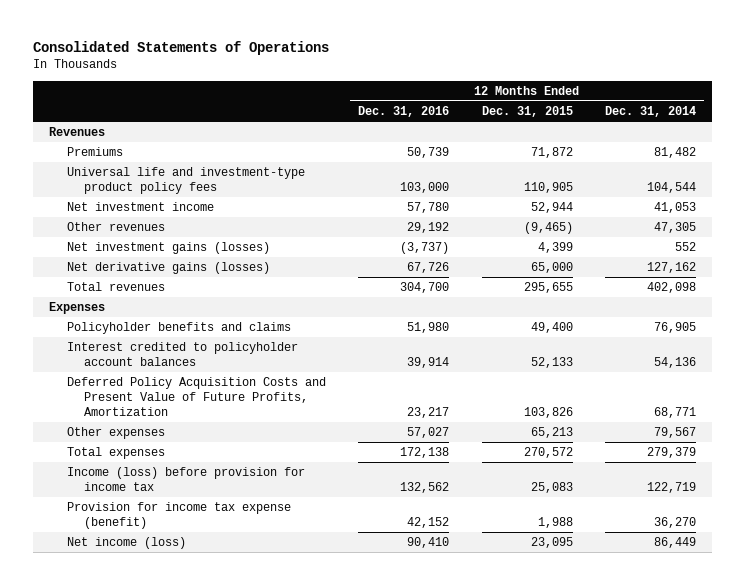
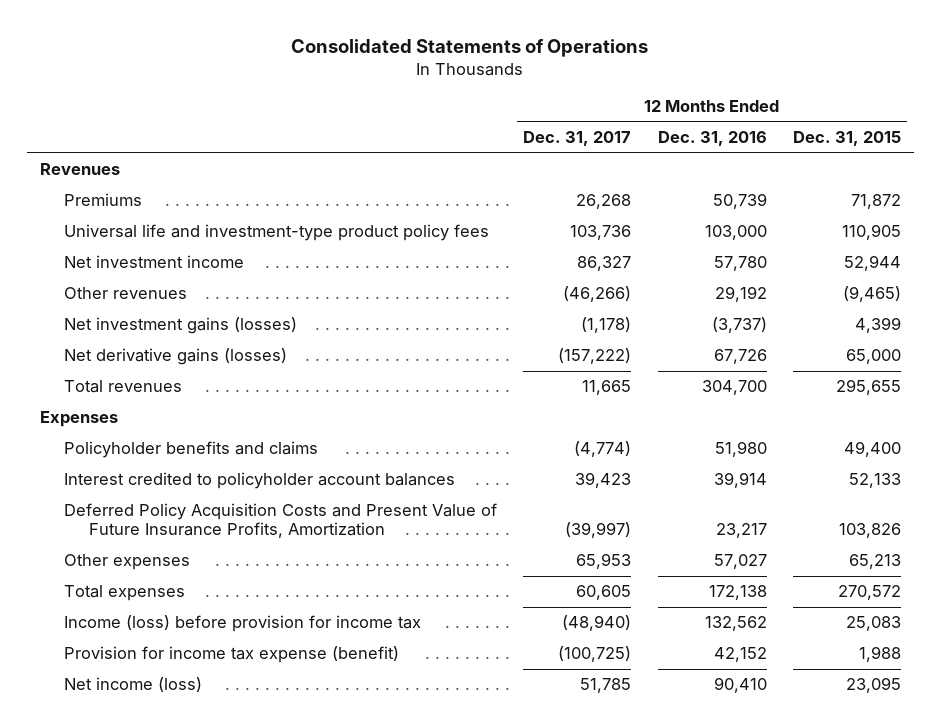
[605,106,697,118] Dec. 31, 2014 -> none
none -> [523,131,632,147] Dec. 31, 2017
[66,377,326,417] Deferred Policy Acquisition Costs and Present Value of Future Profits, Amortization -> [64,503,498,539] Deferred Policy Acquisition Costs and Present Value of Future Insurance Profits, Amortization

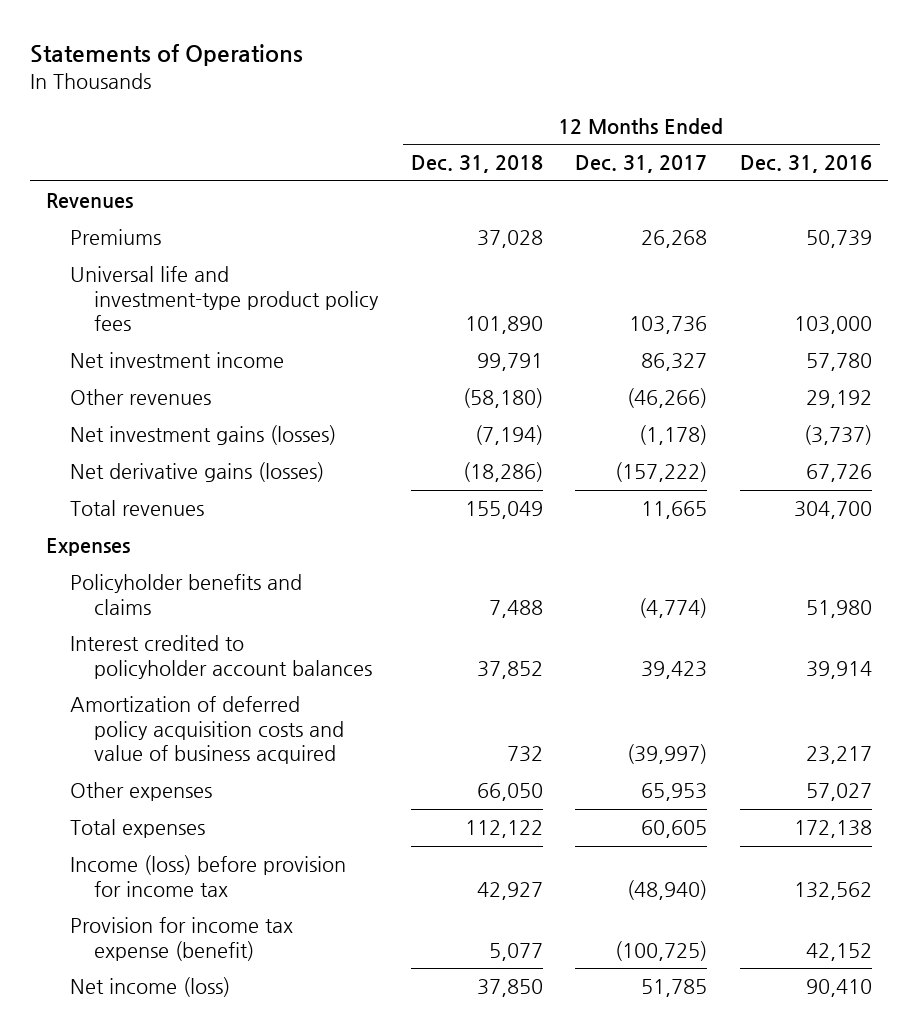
[291,38,649,57] Consolidated Statements of Operations -> [30,43,304,66] Statements of Operations
[792,131,901,147] Dec. 31, 2015 -> none
none -> [410,155,543,174] Dec. 31, 2018
[64,503,498,539] Deferred Policy Acquisition Costs and Present Value of Future Insurance Profits, Amortization -> [70,696,345,765] Amortization of deferred policy acquisition costs and value of business acquired

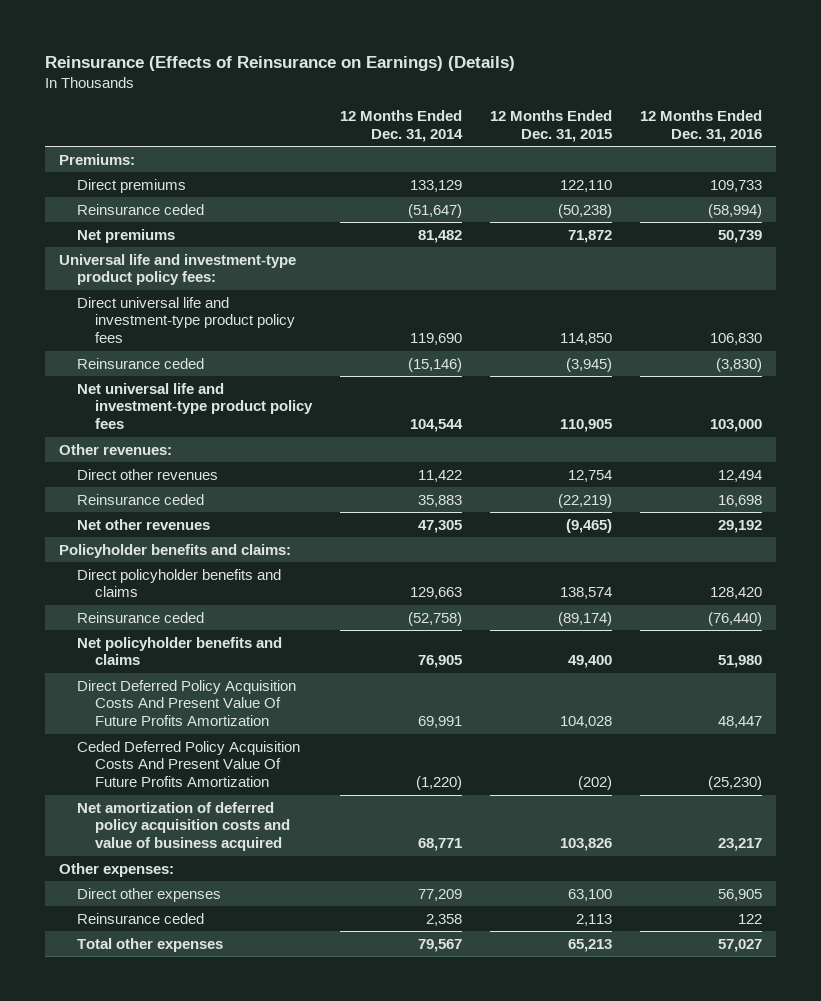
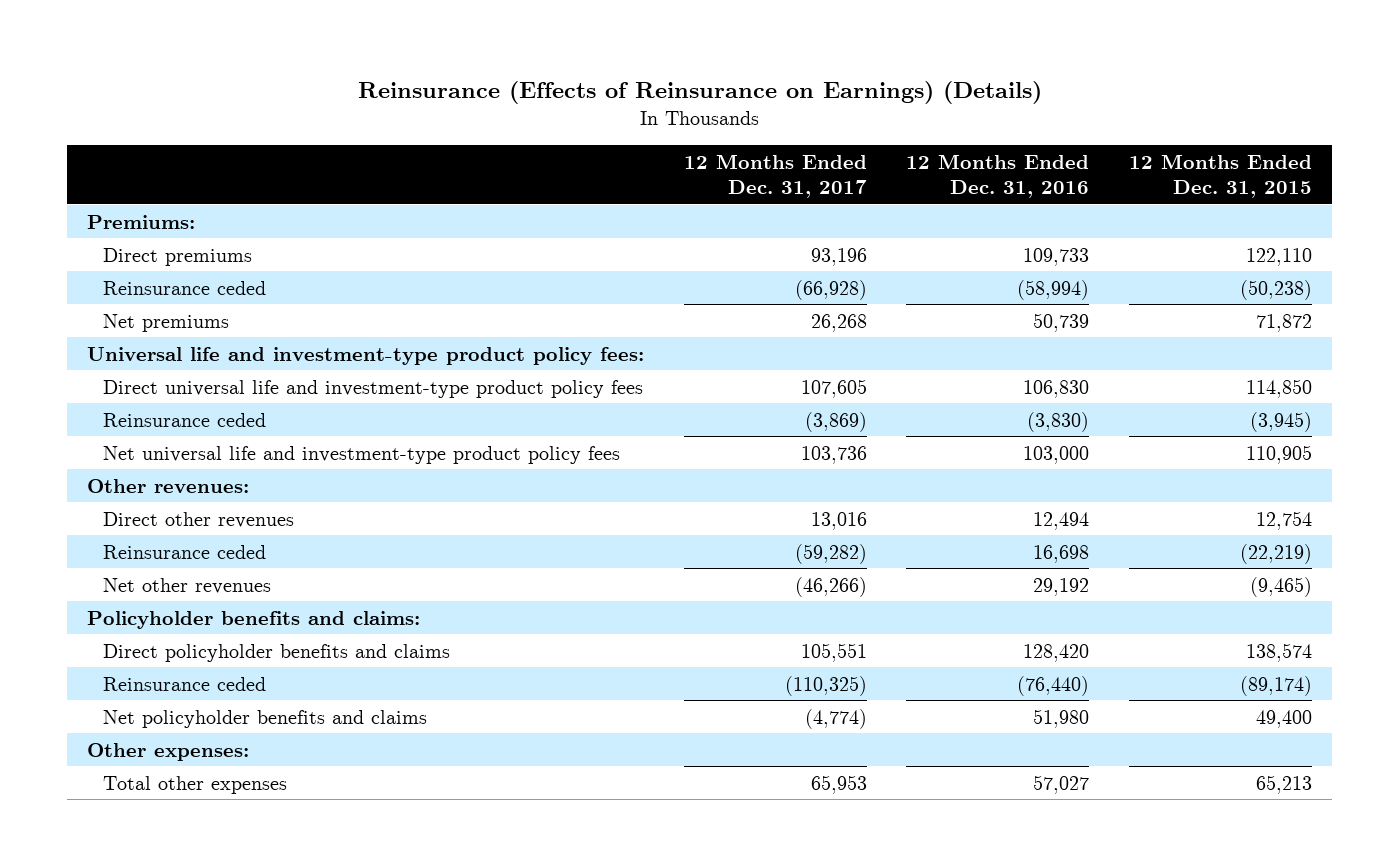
[340,109,464,142] 12 Months Ended Dec. 31, 2014 -> none
none -> [683,153,867,198] 12 Months Ended Dec. 31, 2017
[77,679,297,727] Direct Deferred Policy Acquisition Costs And Present Value Of Future Profits Amortization -> none
[77,740,301,788] Ceded Deferred Policy Acquisition Costs And Present Value Of Future Profits Amortization -> none
[77,801,291,852] Net amortization of deferred policy acquisition costs and value of business acquired -> none
[77,887,222,902] Direct other expenses -> none
[77,912,205,924] Reinsurance ceded -> none

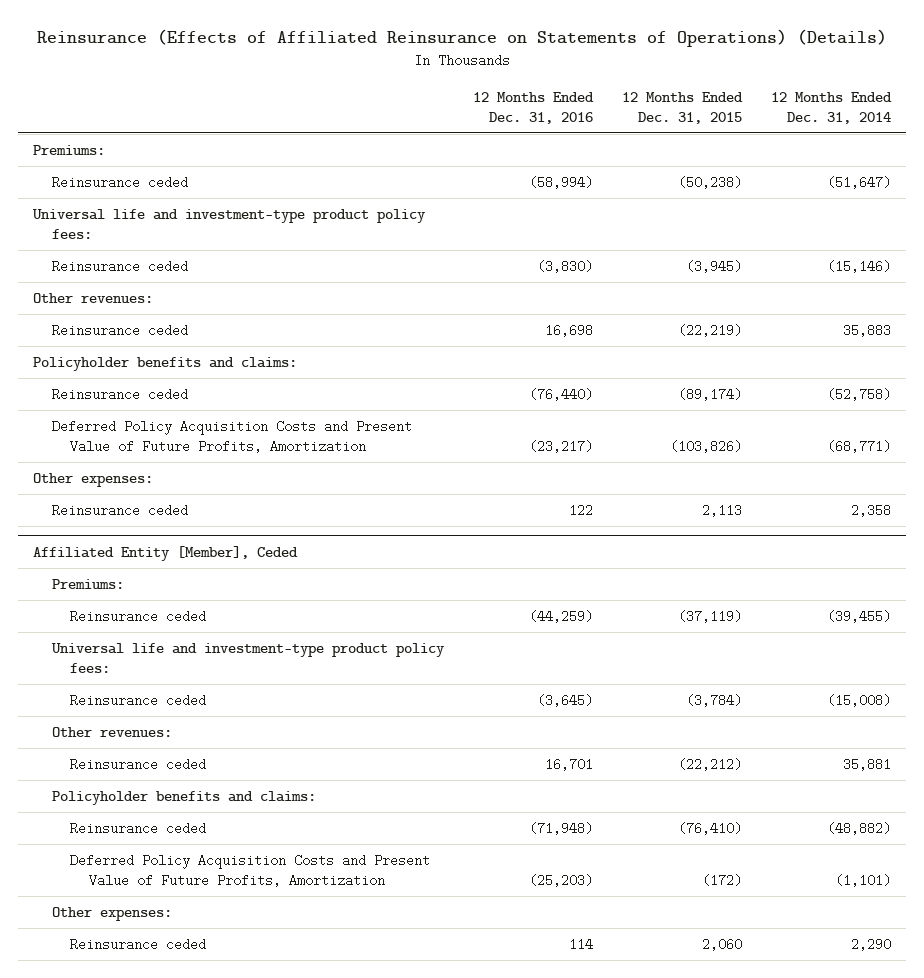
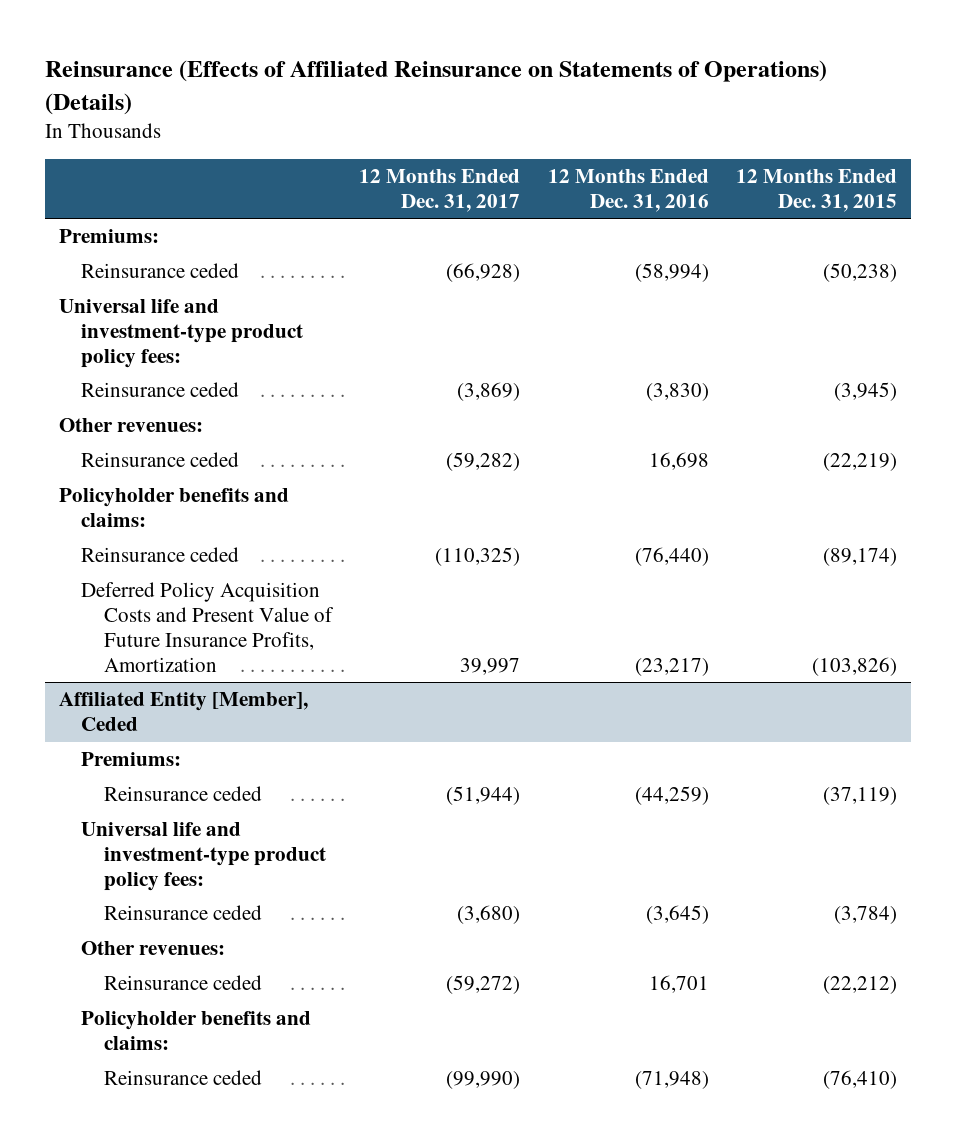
[771,92,893,124] 12 Months Ended Dec. 31, 2014 -> none
none -> [359,168,521,212] 12 Months Ended Dec. 31, 2017
[32,473,153,488] Other expenses: -> none
[51,504,188,518] Reinsurance ceded -> none
[51,420,412,453] Deferred Policy Acquisition Costs and Present Value of Future Profits, Amortization -> [81,582,334,672] Deferred Policy Acquisition Costs and Present Value of Future Insurance Profits, Amortization
[70,854,431,887] Deferred Policy Acquisition Costs and Present Value of Future Profits, Amortization -> none
[51,907,172,922] Other expenses: -> none
[70,938,207,952] Reinsurance ceded -> none

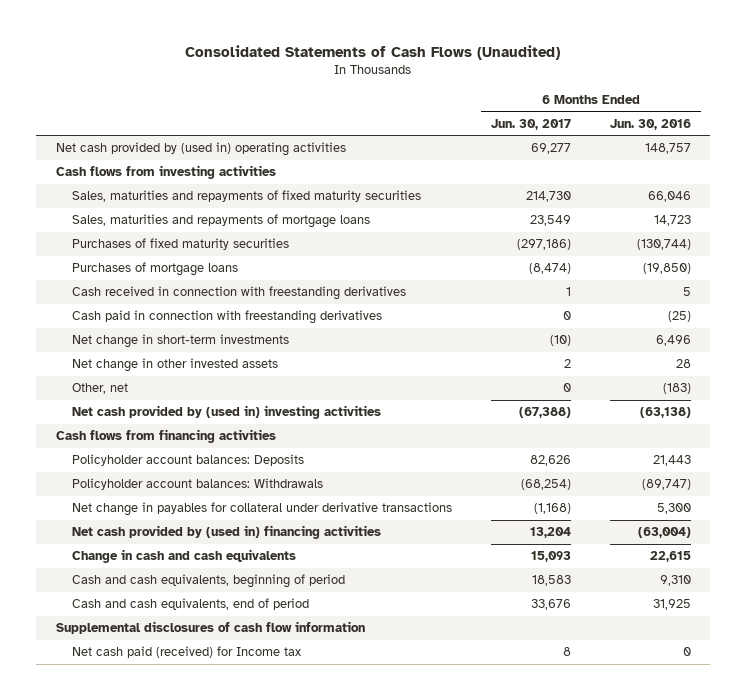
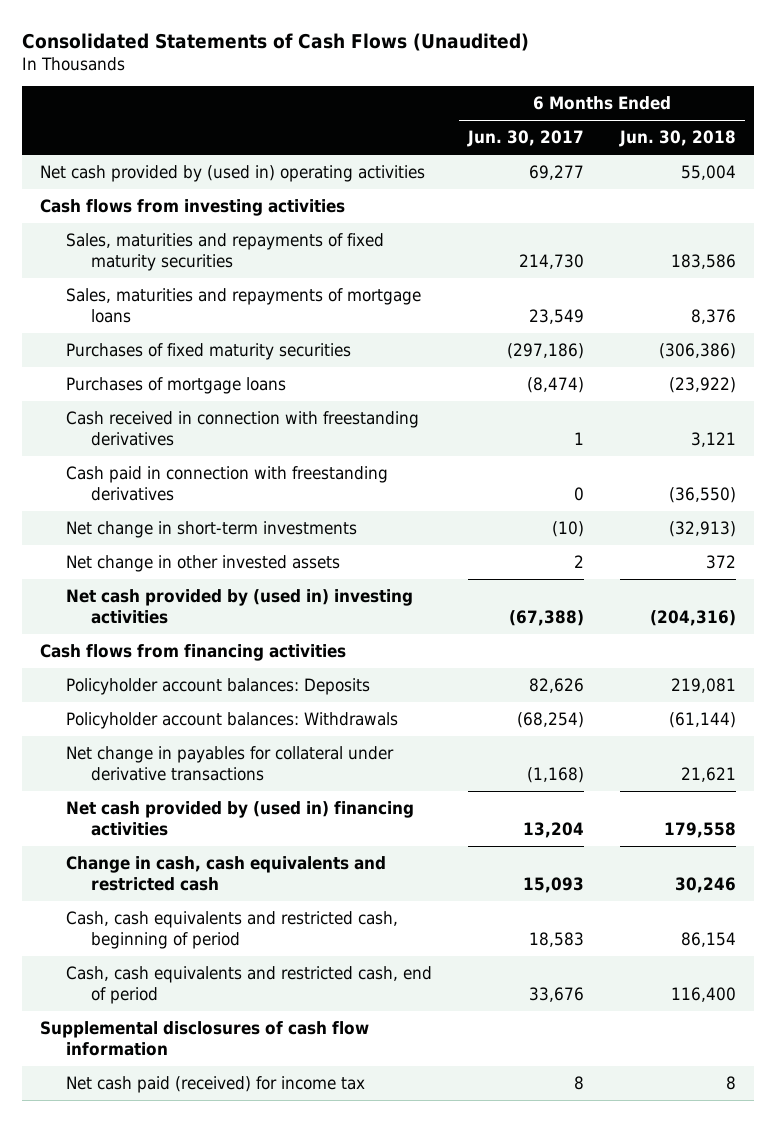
[609,118,691,130] Jun. 30, 2016 -> none
none -> [619,130,737,148] Jun. 30, 2018
[72,383,129,395] Other, net -> none
[72,549,297,564] Change in cash and cash equivalents -> [65,856,386,892] Change in cash, cash equivalents and restricted cash
[72,574,346,589] Cash and cash equivalents, beginning of period -> [65,911,398,950] Cash, cash equivalents and restricted cash, beginning of period
[72,598,310,611] Cash and cash equivalents, end of period -> [65,966,432,1005] Cash, cash equivalents and restricted cash, end of period
[72,646,302,659] Net cash paid (received) for Income tax -> [65,1076,365,1094] Net cash paid (received) for income tax

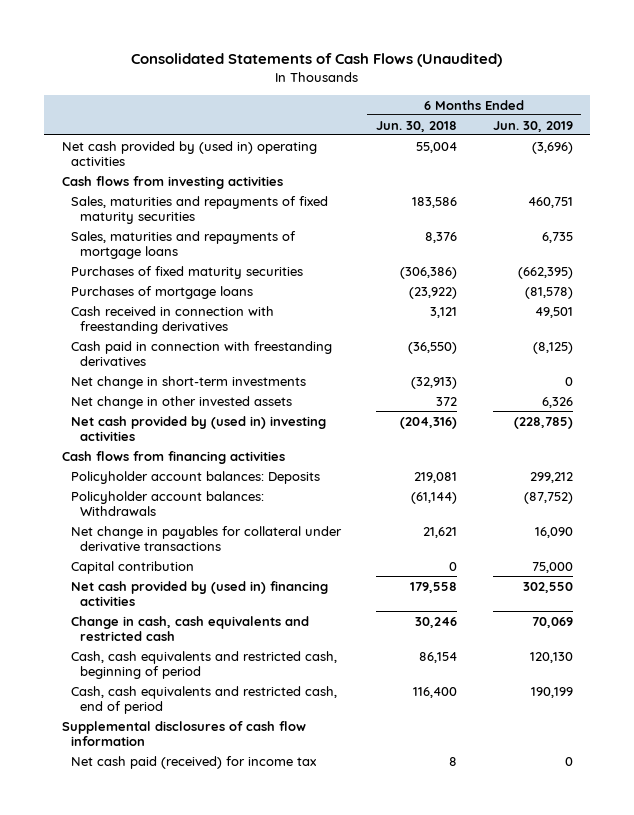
[466,130,584,148] Jun. 30, 2017 -> none
none -> [492,120,573,132] Jun. 30, 2019
none -> [71,560,195,574] Capital contribution

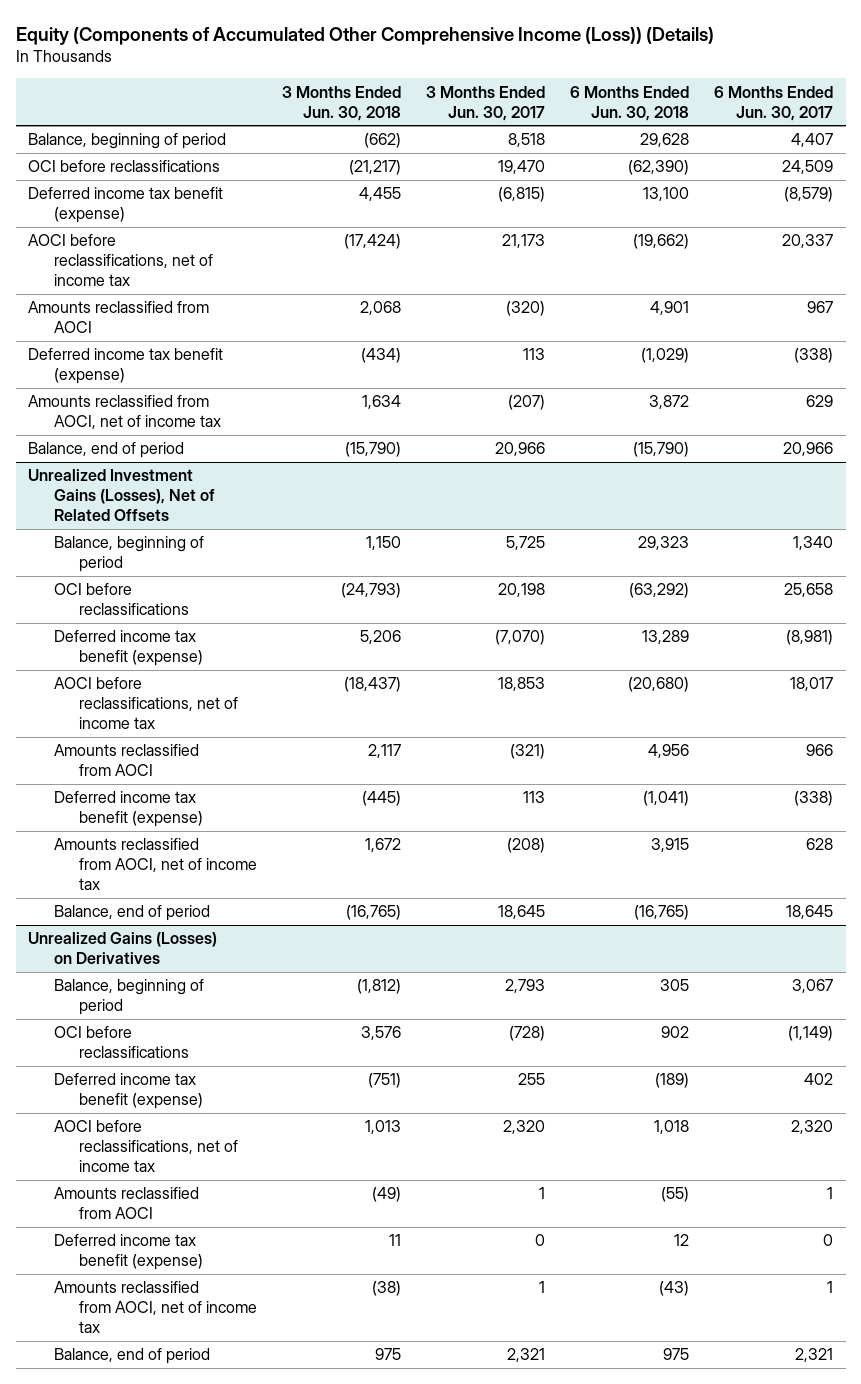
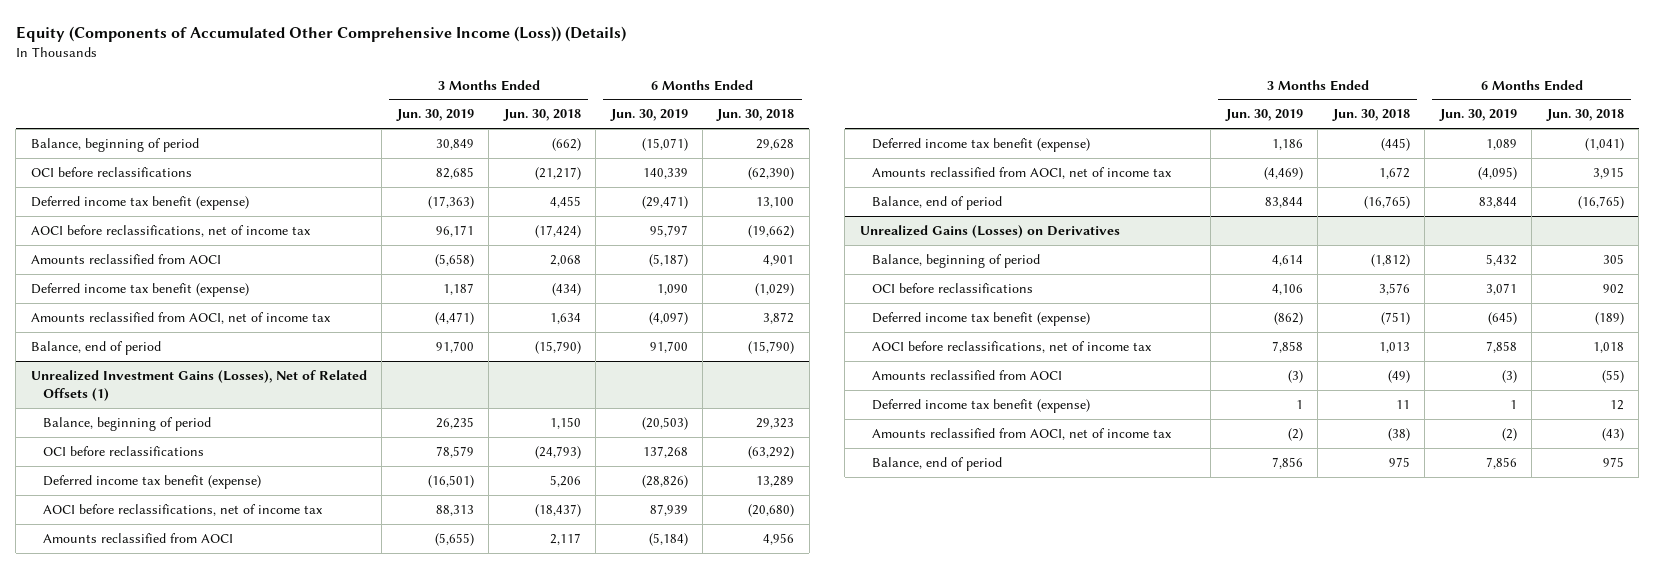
[426,85,546,121] 3 Months Ended Jun. 30, 2017 -> none
[714,85,834,121] 6 Months Ended Jun. 30, 2017 -> none
none -> [395,109,474,122] Jun. 30, 2019
none -> [609,109,688,122] Jun. 30, 2019
[28,469,215,522] Unrealized Investment Gains (Losses), Net of Related Offsets -> [30,369,367,402] Unrealized Investment Gains (Losses), Net of Related Offsets (1)

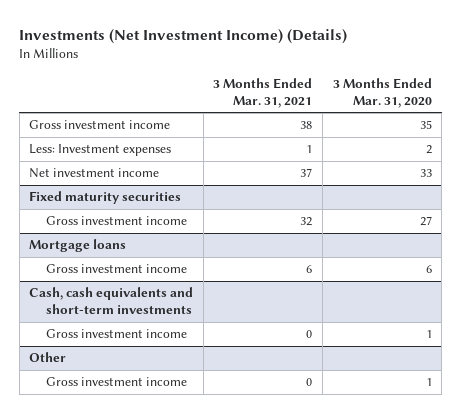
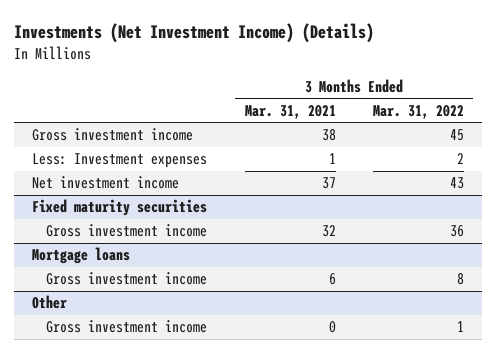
[332,78,432,108] 3 Months Ended Mar. 31, 2020 -> none
none -> [372,104,464,119] Mar. 31, 2022
[29,287,194,315] Cash, cash equivalents and short-term investments -> none
[45,329,187,339] Gross investment income -> none

